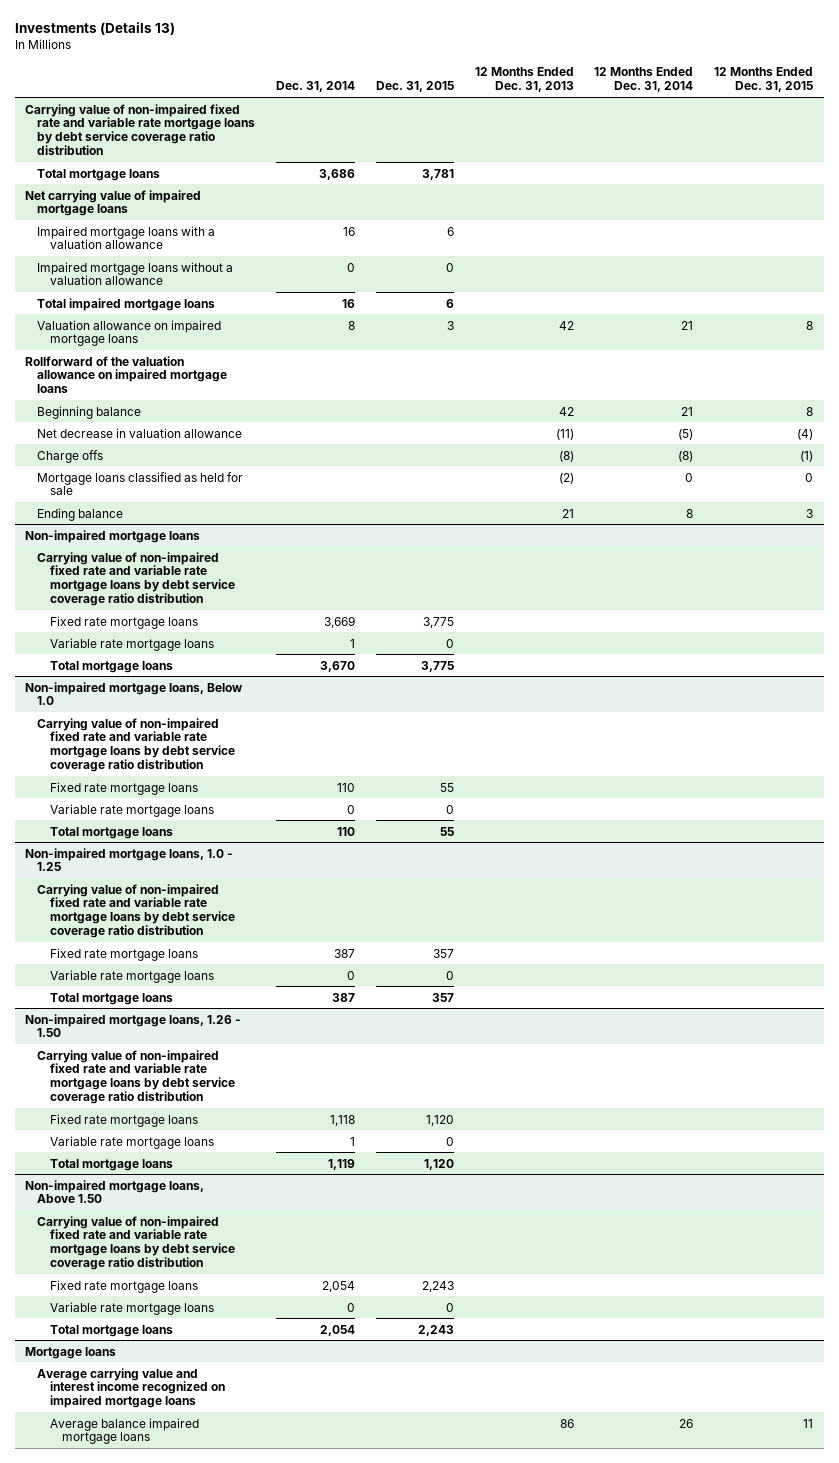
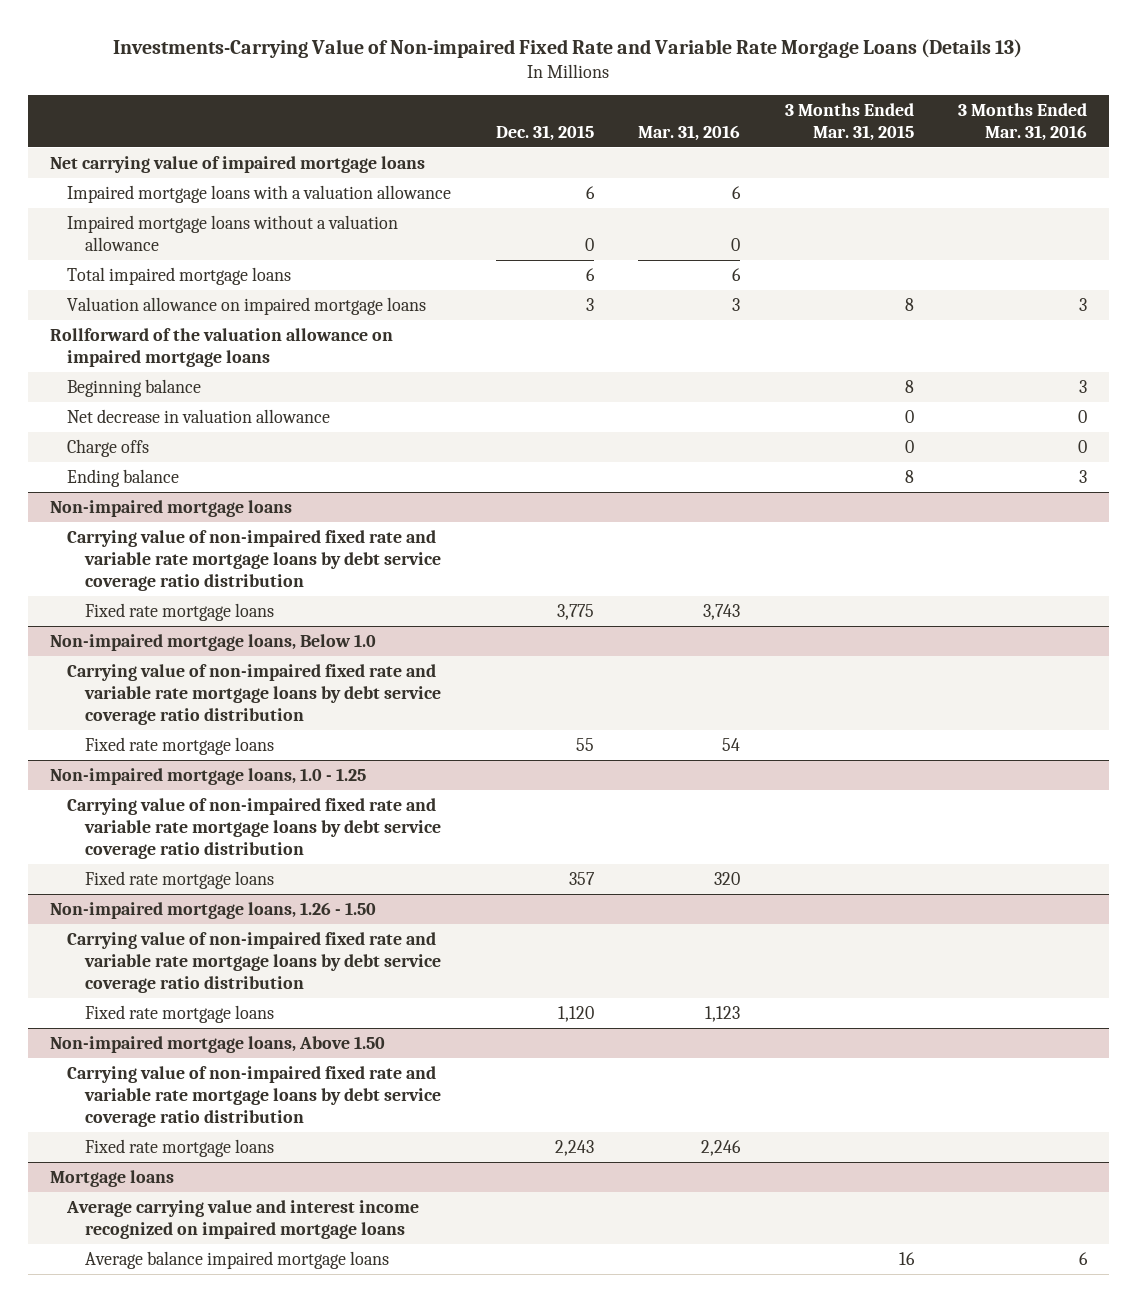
[14,22,175,36] Investments (Details 13) -> [113,39,1023,59] Investments-Carrying Value of Non-impaired Fixed Rate and Variable Rate Morgage Loans (Details 13)
[276,81,356,93] Dec. 31, 2014 -> none
[474,67,574,93] 12 Months Ended Dec. 31, 2013 -> none
[594,67,694,93] 12 Months Ended Dec. 31, 2014 -> none
[714,67,814,93] 12 Months Ended Dec. 31, 2015 -> none
none -> [638,124,741,141] Mar. 31, 2016
none -> [784,102,914,141] 3 Months Ended Mar. 31, 2015
none -> [958,102,1088,141] 3 Months Ended Mar. 31, 2016
[25,103,256,156] Carrying value of non-impaired fixed rate and variable rate mortgage loans by debt service coverage ratio distribution -> none
[37,168,161,181] Total mortgage loans -> none
[37,471,244,496] Mortgage loans classified as held for sale -> none
[49,637,214,651] Variable rate mortgage loans -> none
[49,660,173,673] Total mortgage loans -> none
[49,803,214,817] Variable rate mortgage loans -> none
[49,826,173,839] Total mortgage loans -> none
[49,969,214,983] Variable rate mortgage loans -> none
[49,992,173,1005] Total mortgage loans -> none
[49,1135,214,1149] Variable rate mortgage loans -> none
[49,1158,173,1171] Total mortgage loans -> none
[49,1301,214,1315] Variable rate mortgage loans -> none
[49,1324,173,1337] Total mortgage loans -> none

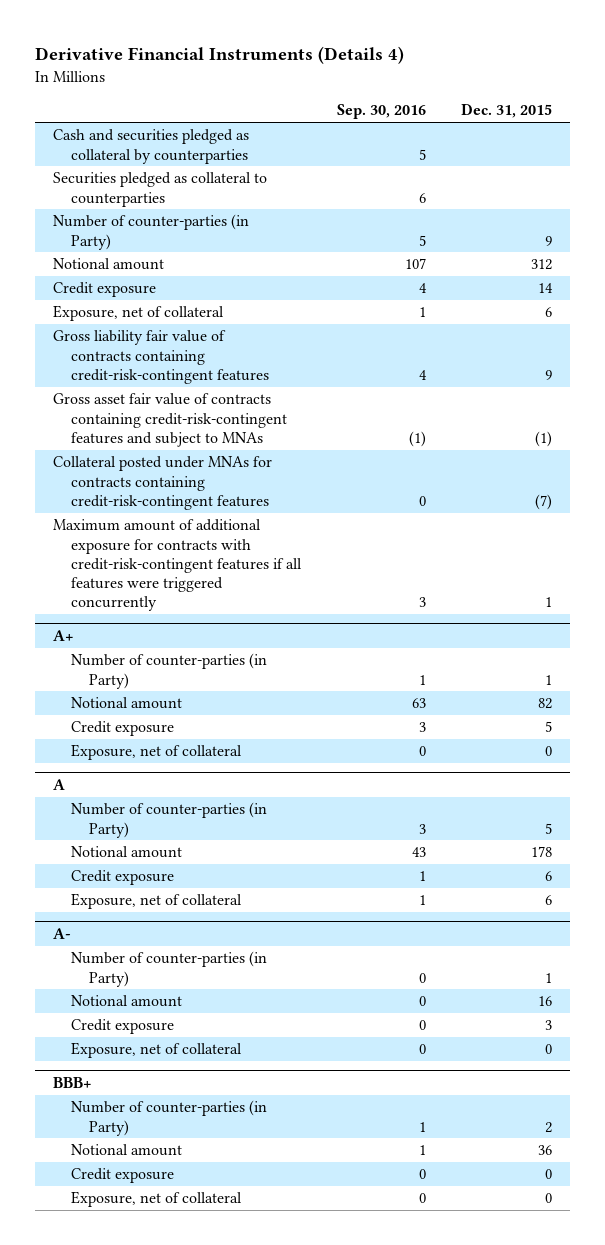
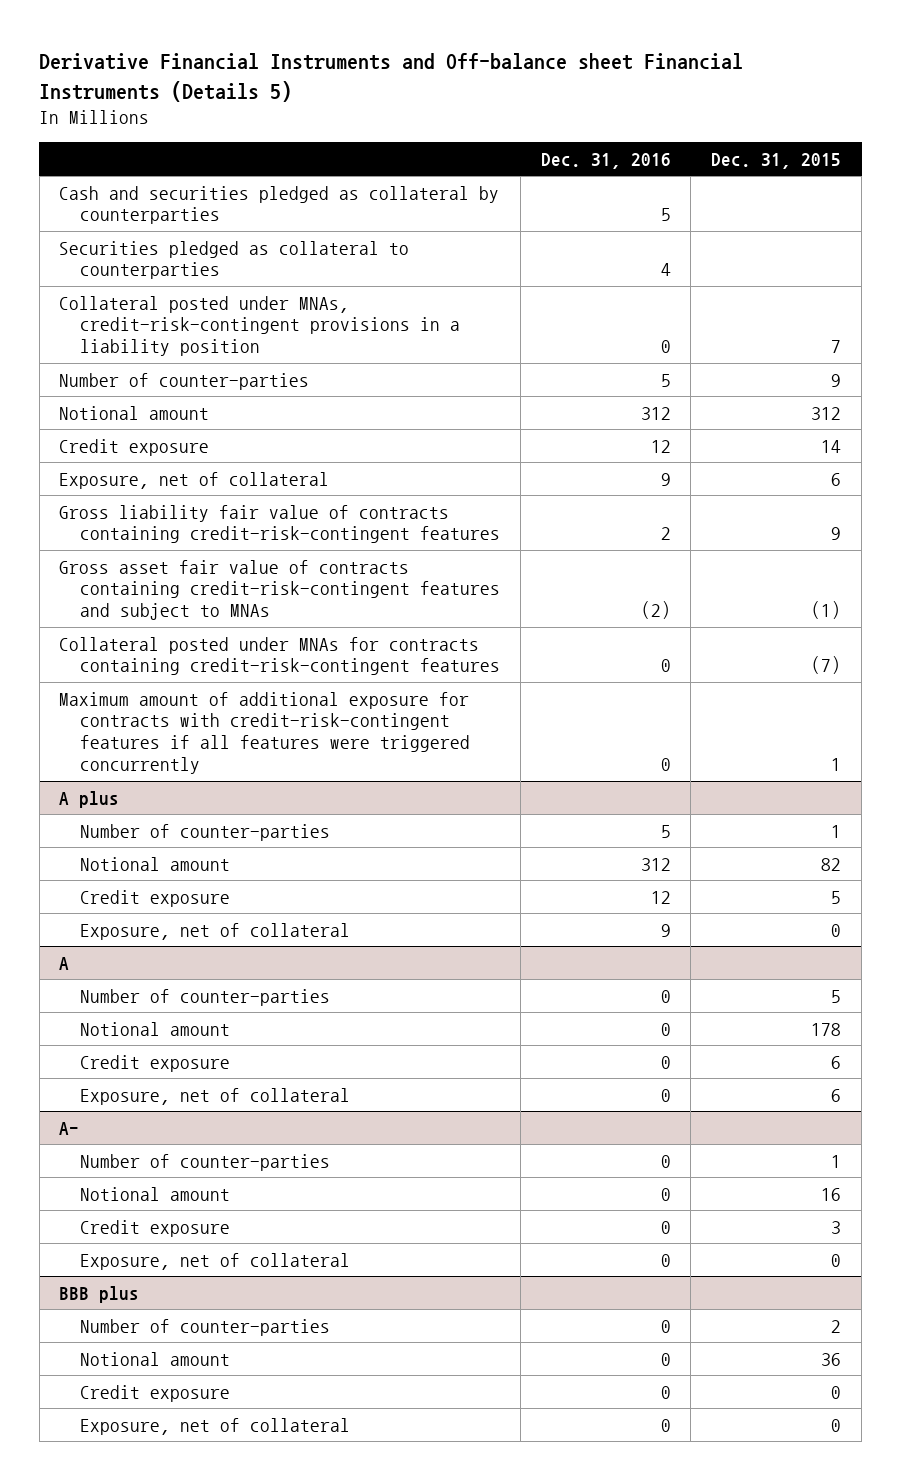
[35,46,405,65] Derivative Financial Instruments (Details 4) -> [39,53,744,102] Derivative Financial Instruments and Off-balance sheet Financial Instruments (Details 5)
[336,104,426,120] Sep. 30, 2016 -> none
none -> [540,152,671,169] Dec. 31, 2016
none -> [59,295,460,357] Collateral posted under MNAs, credit-risk-contingent provisions in a liability position
[52,214,249,250] Number of counter-parties (in Party) -> [59,372,310,390] Number of counter-parties
[52,629,74,641] A+ -> [59,790,120,808] A plus
[70,653,267,689] Number of counter-parties (in Party) -> [79,823,330,841] Number of counter-parties
[70,802,267,838] Number of counter-parties (in Party) -> [79,988,330,1006] Number of counter-parties
[70,951,267,987] Number of counter-parties (in Party) -> [79,1153,330,1171] Number of counter-parties
[52,1076,92,1088] BBB+ -> [59,1285,140,1303] BBB plus
[70,1100,267,1136] Number of counter-parties (in Party) -> [79,1318,330,1336] Number of counter-parties

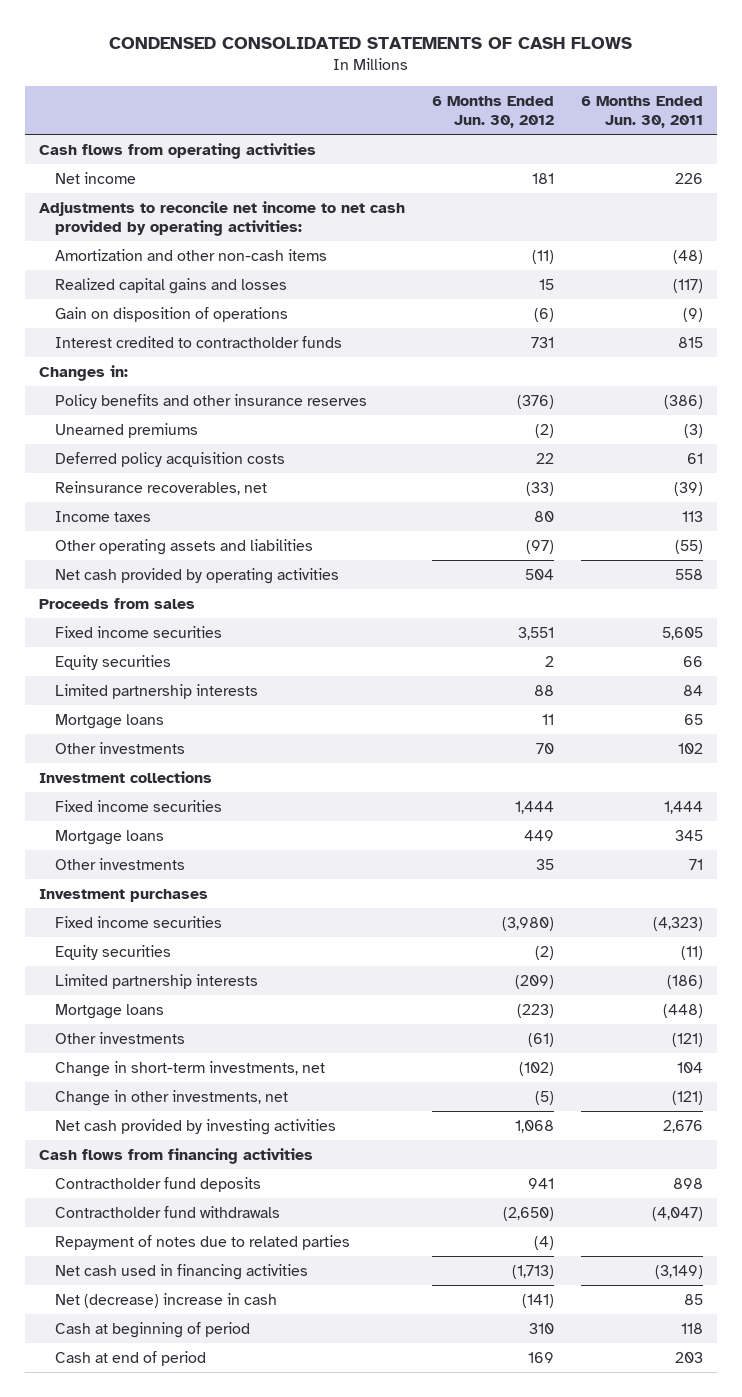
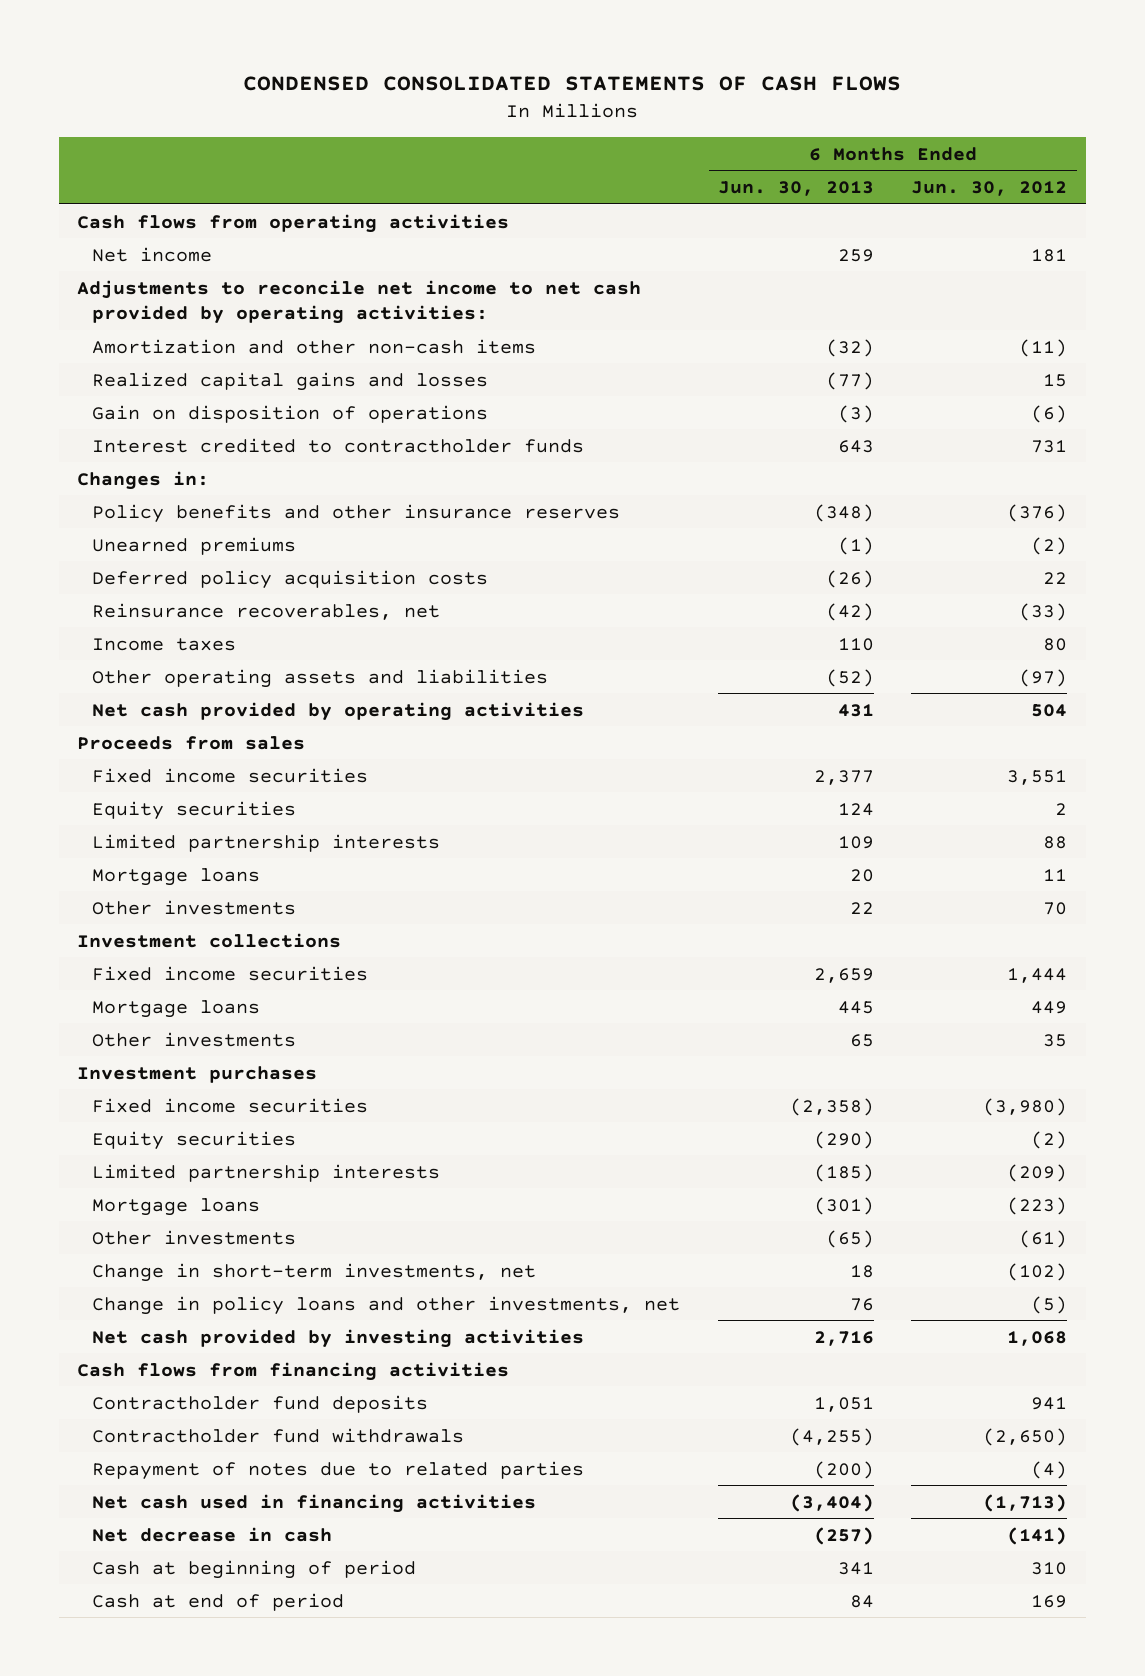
[581,95,704,129] 6 Months Ended Jun. 30, 2011 -> none
none -> [717,181,874,197] Jun. 30, 2013
[55,1089,289,1106] Change in other investments, net -> [92,1295,681,1315] Change in policy loans and other investments, net
[55,1292,278,1308] Net (decrease) increase in cash -> [92,1526,333,1542] Net decrease in cash

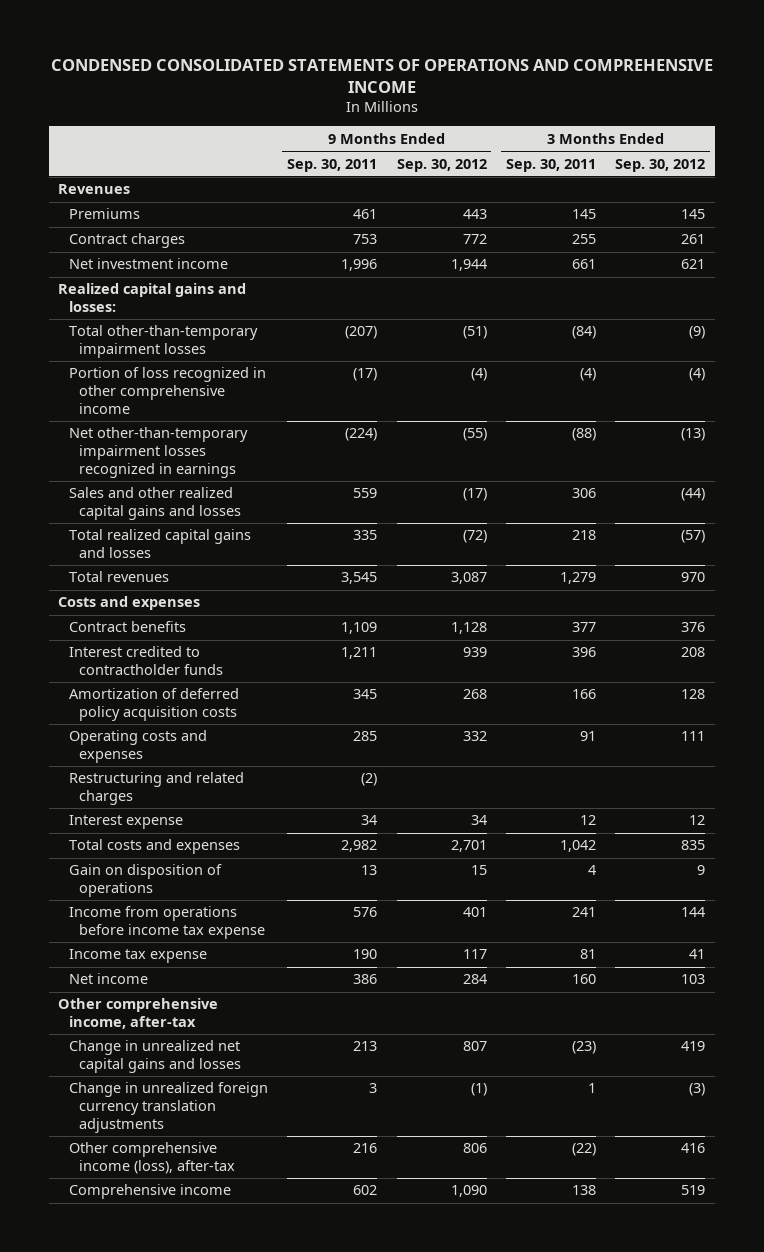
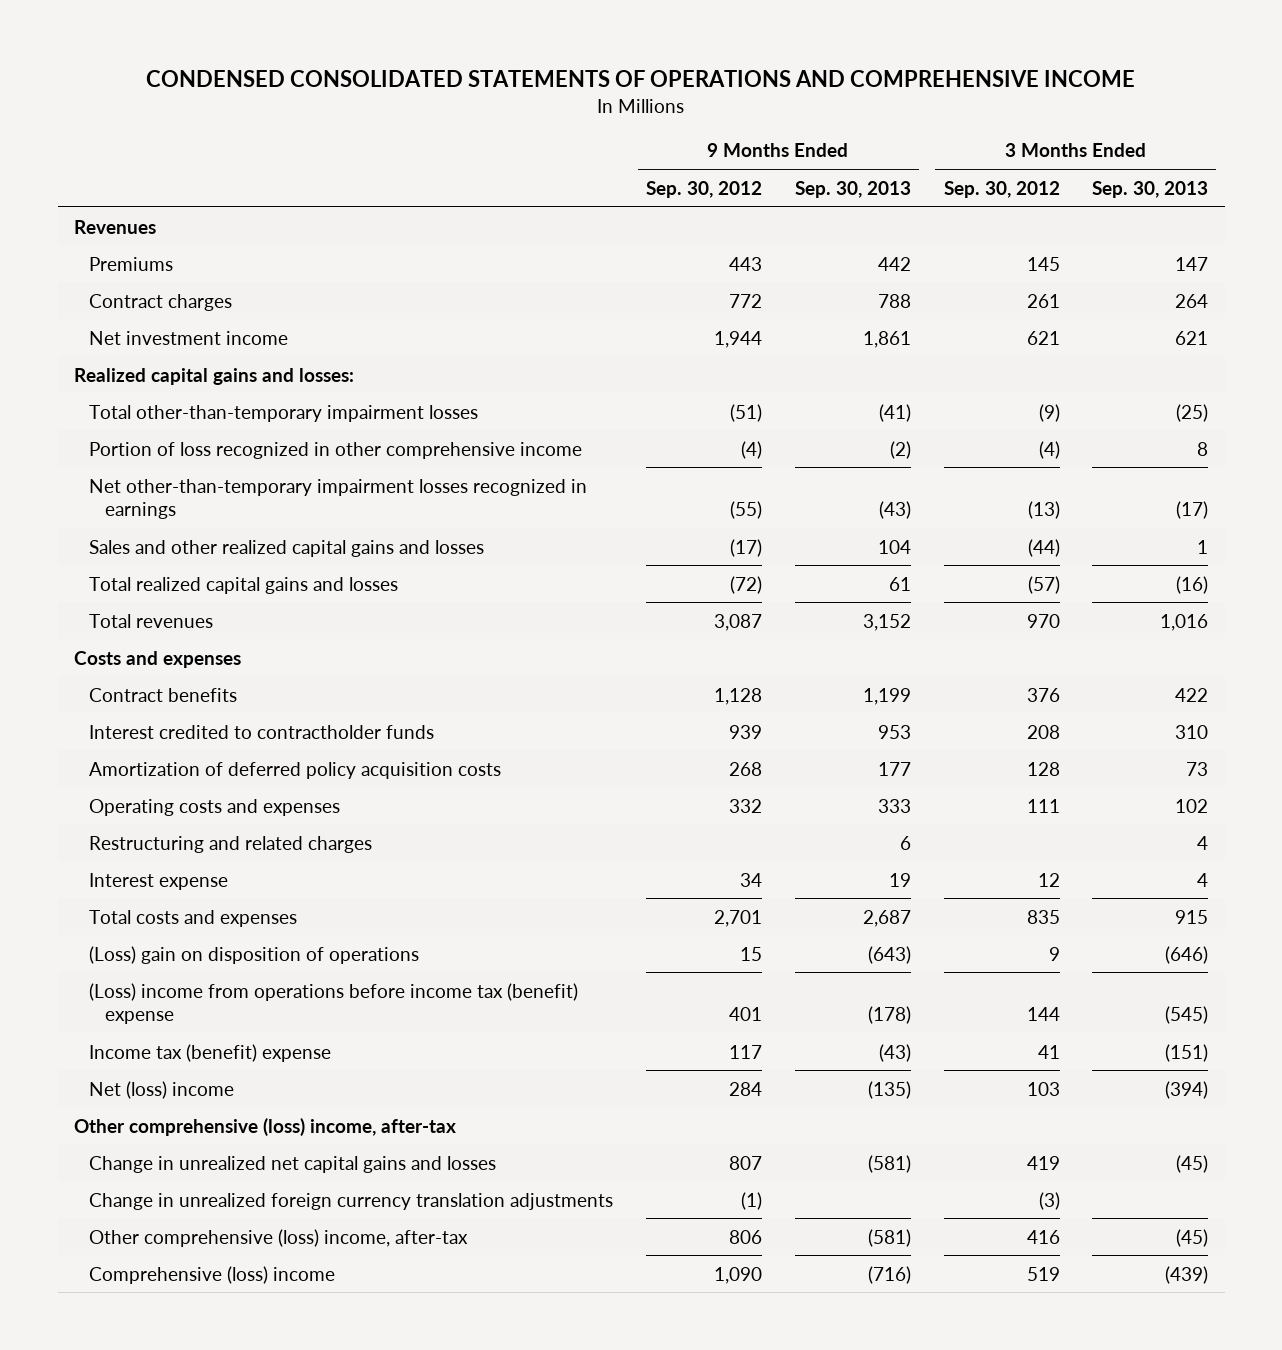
[287,158,378,172] Sep. 30, 2011 -> none
[505,158,596,172] Sep. 30, 2011 -> none
none -> [794,180,911,198] Sep. 30, 2013
none -> [1092,180,1209,198] Sep. 30, 2013
[68,864,222,898] Gain on disposition of operations -> [89,945,420,964] (Loss) gain on disposition of operations
[68,906,265,940] Income from operations before income tax expense -> [89,982,579,1025] (Loss) income from operations before income tax (benefit) expense
[68,949,207,964] Income tax expense -> [89,1043,332,1062] Income tax (benefit) expense
[68,973,148,985] Net income -> [89,1080,235,1099] Net (loss) income
[58,998,219,1030] Other comprehensive income, after-tax -> [74,1117,457,1136] Other comprehensive (loss) income, after-tax
[68,1142,235,1175] Other comprehensive income (loss), after-tax -> [89,1228,469,1247] Other comprehensive (loss) income, after-tax
[68,1184,231,1200] Comprehensive income -> [89,1265,336,1284] Comprehensive (loss) income

